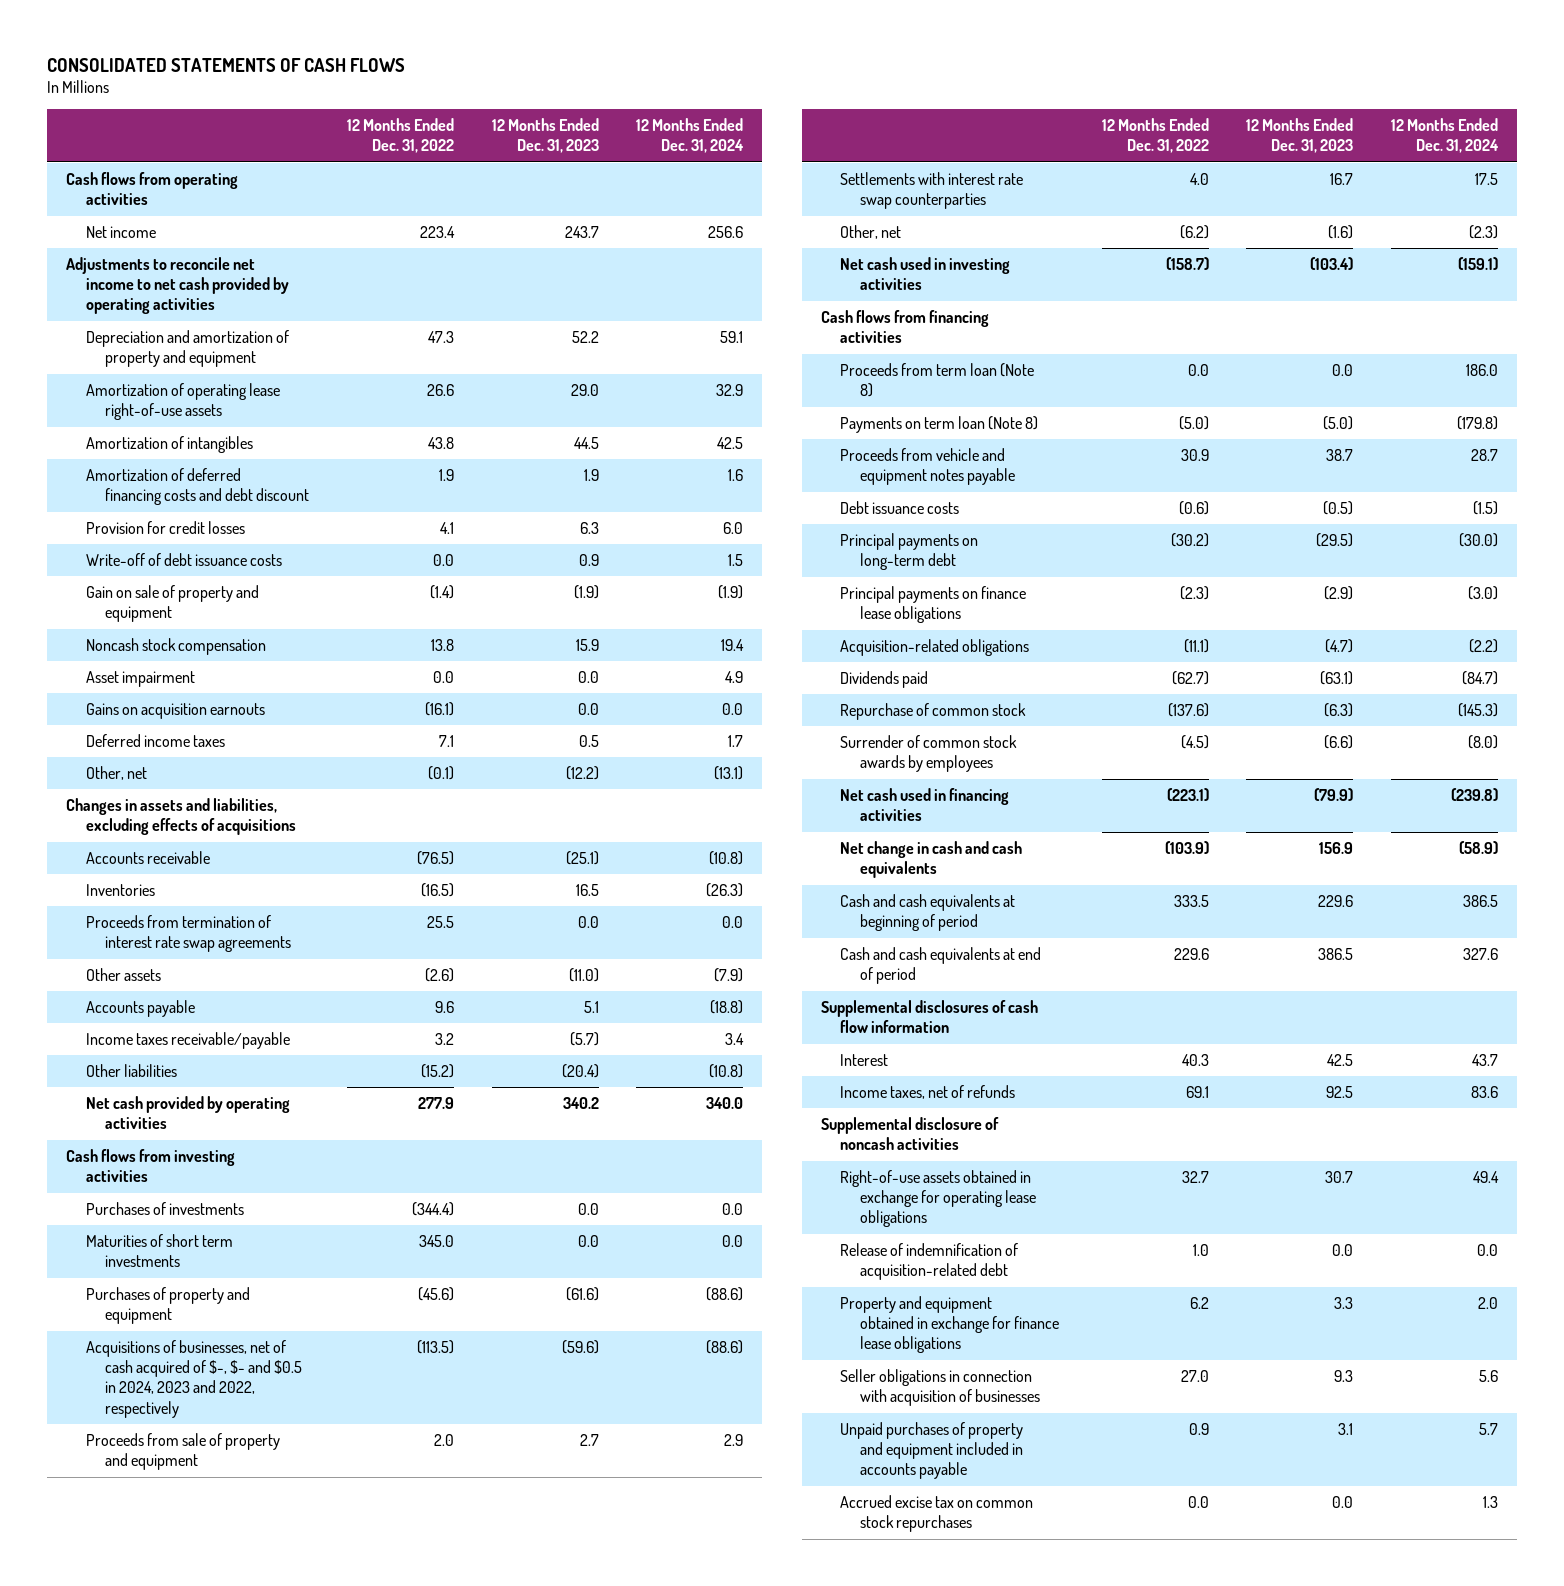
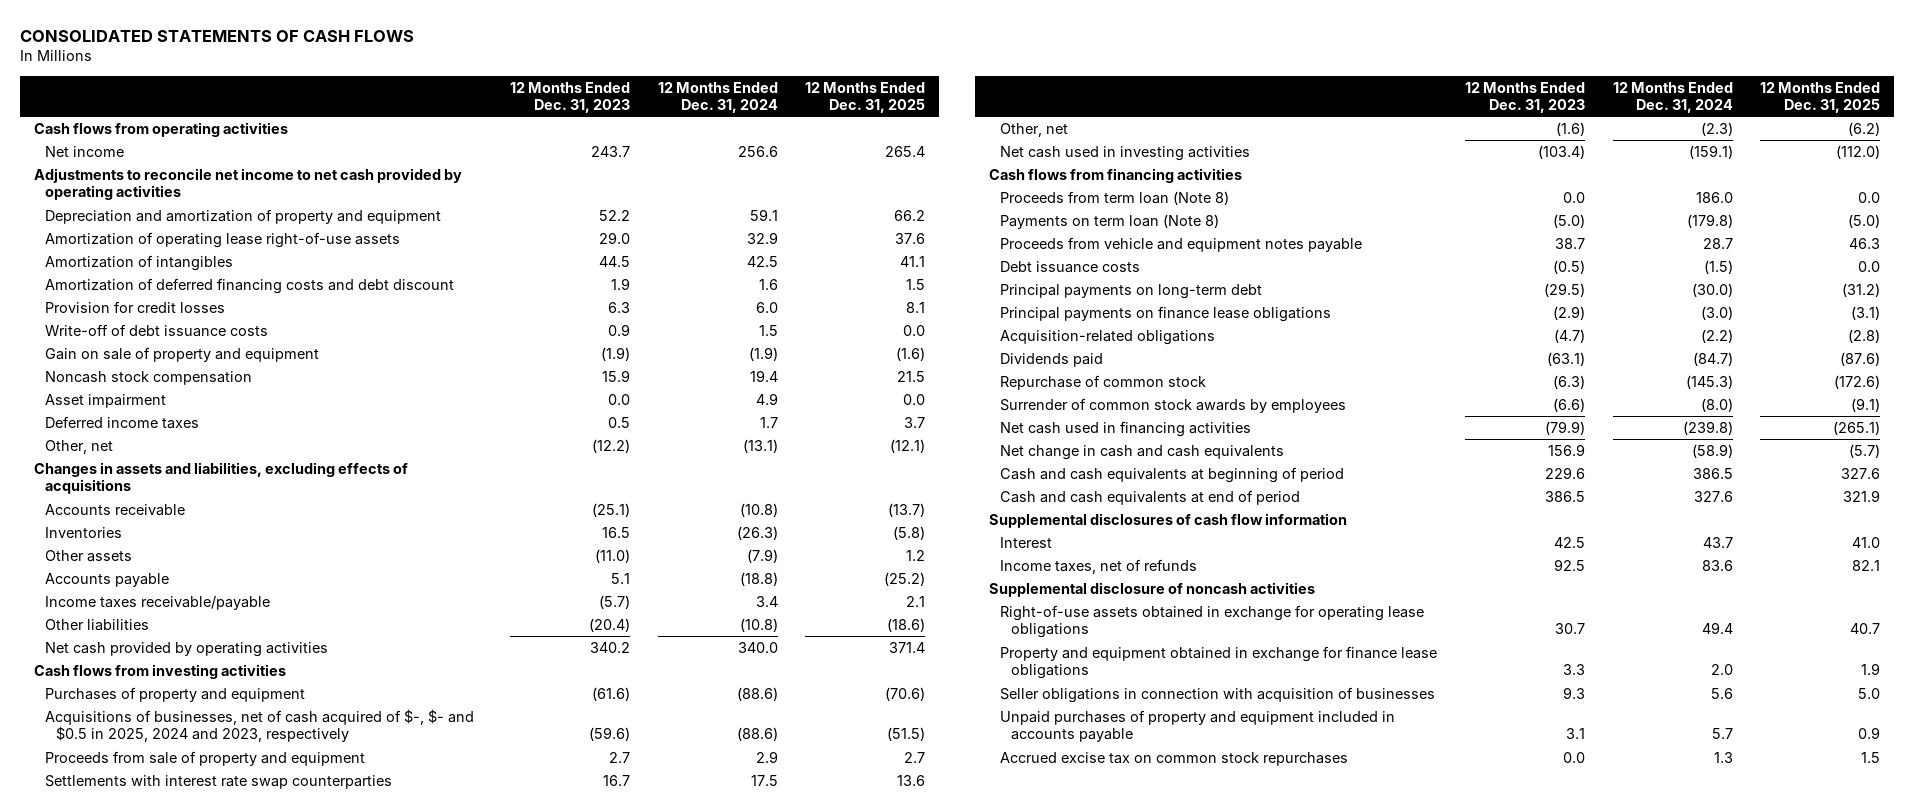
[346,118,454,154] 12 Months Ended Dec. 31, 2022 -> none
none -> [805,81,926,113] 12 Months Ended Dec. 31, 2025
[85,703,265,720] Gains on acquisition earnouts -> none
[85,915,292,953] Proceeds from termination of interest rate swap agreements -> none
[85,1202,244,1216] Purchases of investments -> none
[85,1234,233,1268] Maturities of short term investments -> none
[85,1340,303,1418] Acquisitions of businesses, net of cash acquired of $-, $- and $0.5 in 2024, 2023 and 2022, respectively -> [45,708,475,743] Acquisitions of businesses, net of cash acquired of $-, $- and $0.5 in 2025, 2024 and 2023, respectively
[840,1243,1019,1281] Release of indemnification of acquisition-related debt -> none

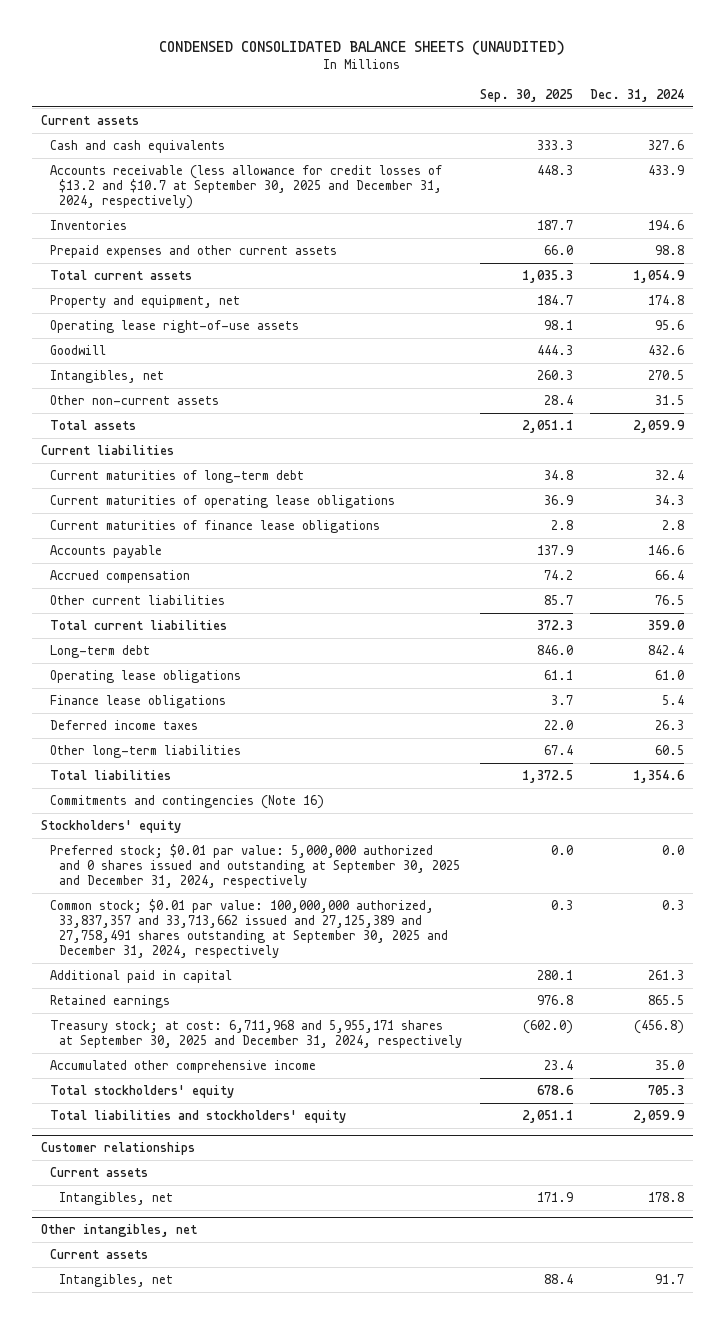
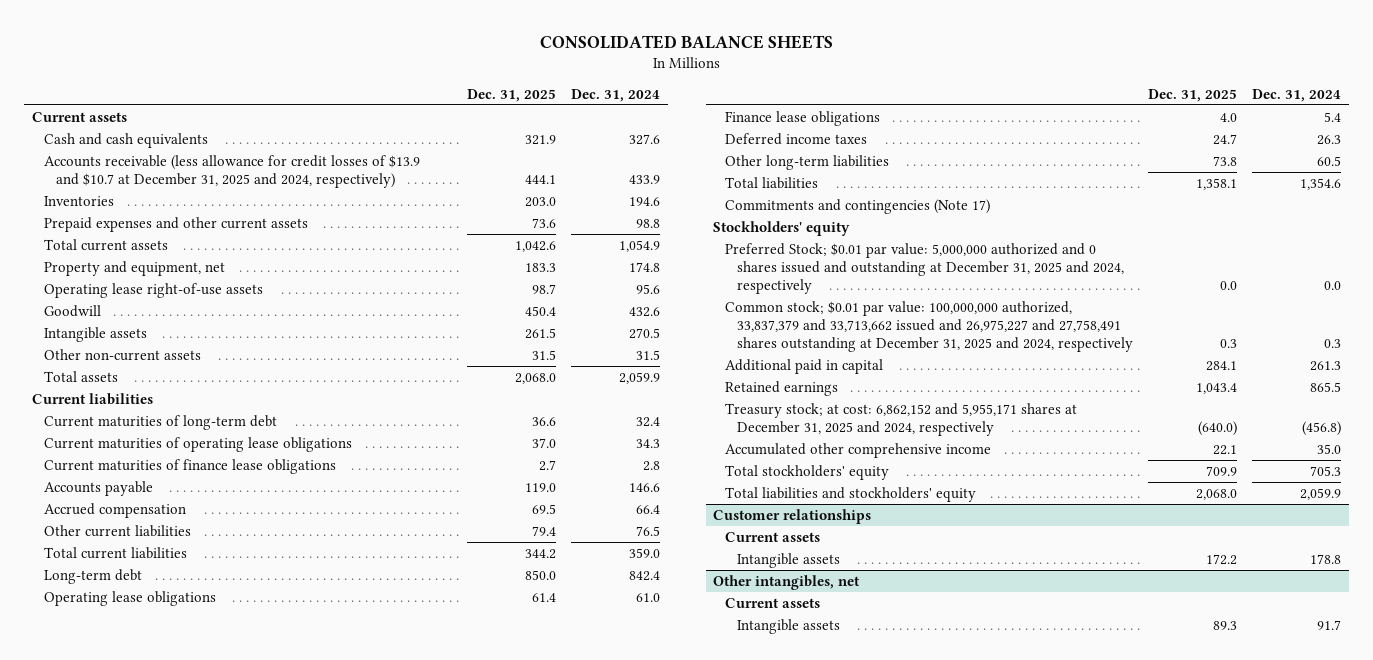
[159,39,566,55] CONDENSED CONSOLIDATED BALANCE SHEETS (UNAUDITED) -> [539,34,833,49] CONSOLIDATED BALANCE SHEETS
[479,88,573,102] Sep. 30, 2025 -> none
none -> [467,88,557,102] Dec. 31, 2025
[49,164,442,209] Accounts receivable (less allowance for credit losses of $13.2 and $10.7 at September 30, 2025 and December 31, 2024, respectively) -> [43,154,420,188] Accounts receivable (less allowance for credit losses of $13.9 and $10.7 at December 31, 2025 and 2024, respectively)
[49,369,164,383] Intangibles, net -> [43,326,147,342] Intangible assets
[49,794,324,809] Commitments and contingencies (Note 16) -> [724,198,990,214] Commitments and contingencies (Note 17)
[49,843,460,888] Preferred stock; $0.01 par value: 5,000,000 authorized and 0 shares issued and outstanding at September 30, 2025 and December 31, 2024, respectively -> [724,242,1124,294] Preferred Stock; $0.01 par value: 5,000,000 authorized and 0 shares issued and outstanding at December 31, 2025 and 2024, respectively
[49,898,448,958] Common stock; $0.01 par value: 100,000,000 authorized, 33,837,357 and 33,713,662 issued and 27,125,389 and 27,758,491 shares outstanding at September 30, 2025 and December 31, 2024, respectively -> [724,300,1133,352] Common stock; $0.01 par value: 100,000,000 authorized, 33,837,379 and 33,713,662 issued and 26,975,227 and 27,758,491 shares outstanding at December 31, 2025 and 2024, respectively
[49,1019,462,1048] Treasury stock; at cost: 6,711,968 and 5,955,171 shares at September 30, 2025 and December 31, 2024, respectively -> [724,402,1077,436] Treasury stock; at cost: 6,862,152 and 5,955,171 shares at December 31, 2025 and 2024, respectively
[58,1191,173,1205] Intangibles, net -> [736,552,840,568] Intangible assets
[58,1273,173,1287] Intangibles, net -> [736,618,840,634] Intangible assets

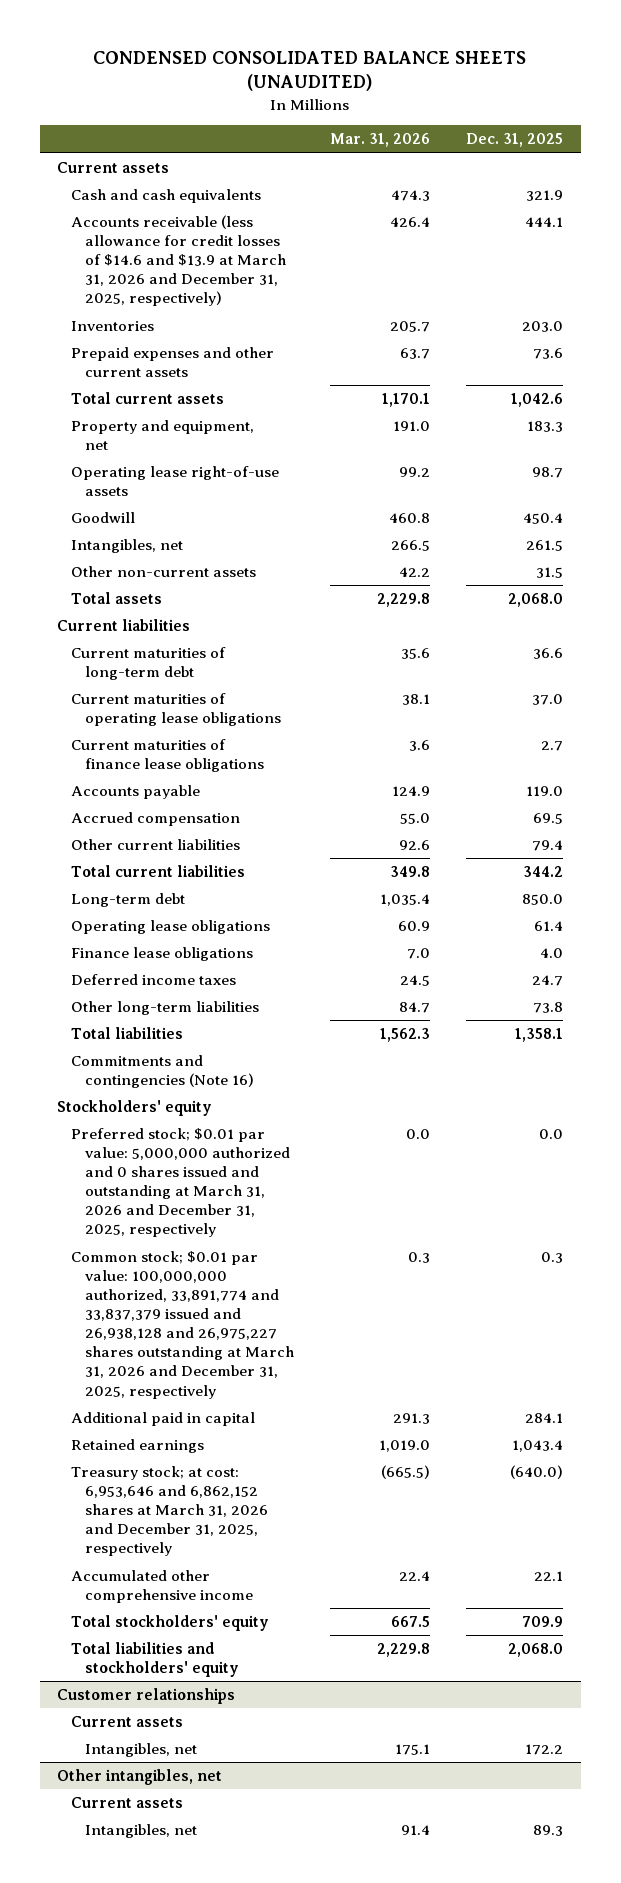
[539,34,833,49] CONSOLIDATED BALANCE SHEETS -> [93,50,527,92] CONDENSED CONSOLIDATED BALANCE SHEETS (UNAUDITED)
[571,88,661,102] Dec. 31, 2024 -> none
none -> [330,133,431,148] Mar. 31, 2026
[43,154,420,188] Accounts receivable (less allowance for credit losses of $13.9 and $10.7 at December 31, 2025 and 2024, respectively) -> [71,215,287,307] Accounts receivable (less allowance for credit losses of $14.6 and $13.9 at March 31, 2026 and December 31, 2025, respectively)
[43,326,147,342] Intangible assets -> [71,539,184,554] Intangibles, net
[724,198,990,214] Commitments and contingencies (Note 17) -> [71,1055,255,1089] Commitments and contingencies (Note 16)
[724,242,1124,294] Preferred Stock; $0.01 par value: 5,000,000 authorized and 0 shares issued and outstanding at December 31, 2025 and 2024, respectively -> [71,1128,291,1238] Preferred stock; $0.01 par value: 5,000,000 authorized and 0 shares issued and outstanding at March 31, 2026 and December 31, 2025, respectively
[724,300,1133,352] Common stock; $0.01 par value: 100,000,000 authorized, 33,837,379 and 33,713,662 issued and 26,975,227 and 27,758,491 shares outstanding at December 31, 2025 and 2024, respectively -> [71,1251,295,1399] Common stock; $0.01 par value: 100,000,000 authorized, 33,891,774 and 33,837,379 issued and 26,938,128 and 26,975,227 shares outstanding at March 31, 2026 and December 31, 2025, respectively
[724,402,1077,436] Treasury stock; at cost: 6,862,152 and 5,955,171 shares at December 31, 2025 and 2024, respectively -> [71,1466,269,1557] Treasury stock; at cost: 6,953,646 and 6,862,152 shares at March 31, 2026 and December 31, 2025, respectively
[736,552,840,568] Intangible assets -> [85,1743,198,1758] Intangibles, net
[736,618,840,634] Intangible assets -> [85,1824,198,1839] Intangibles, net

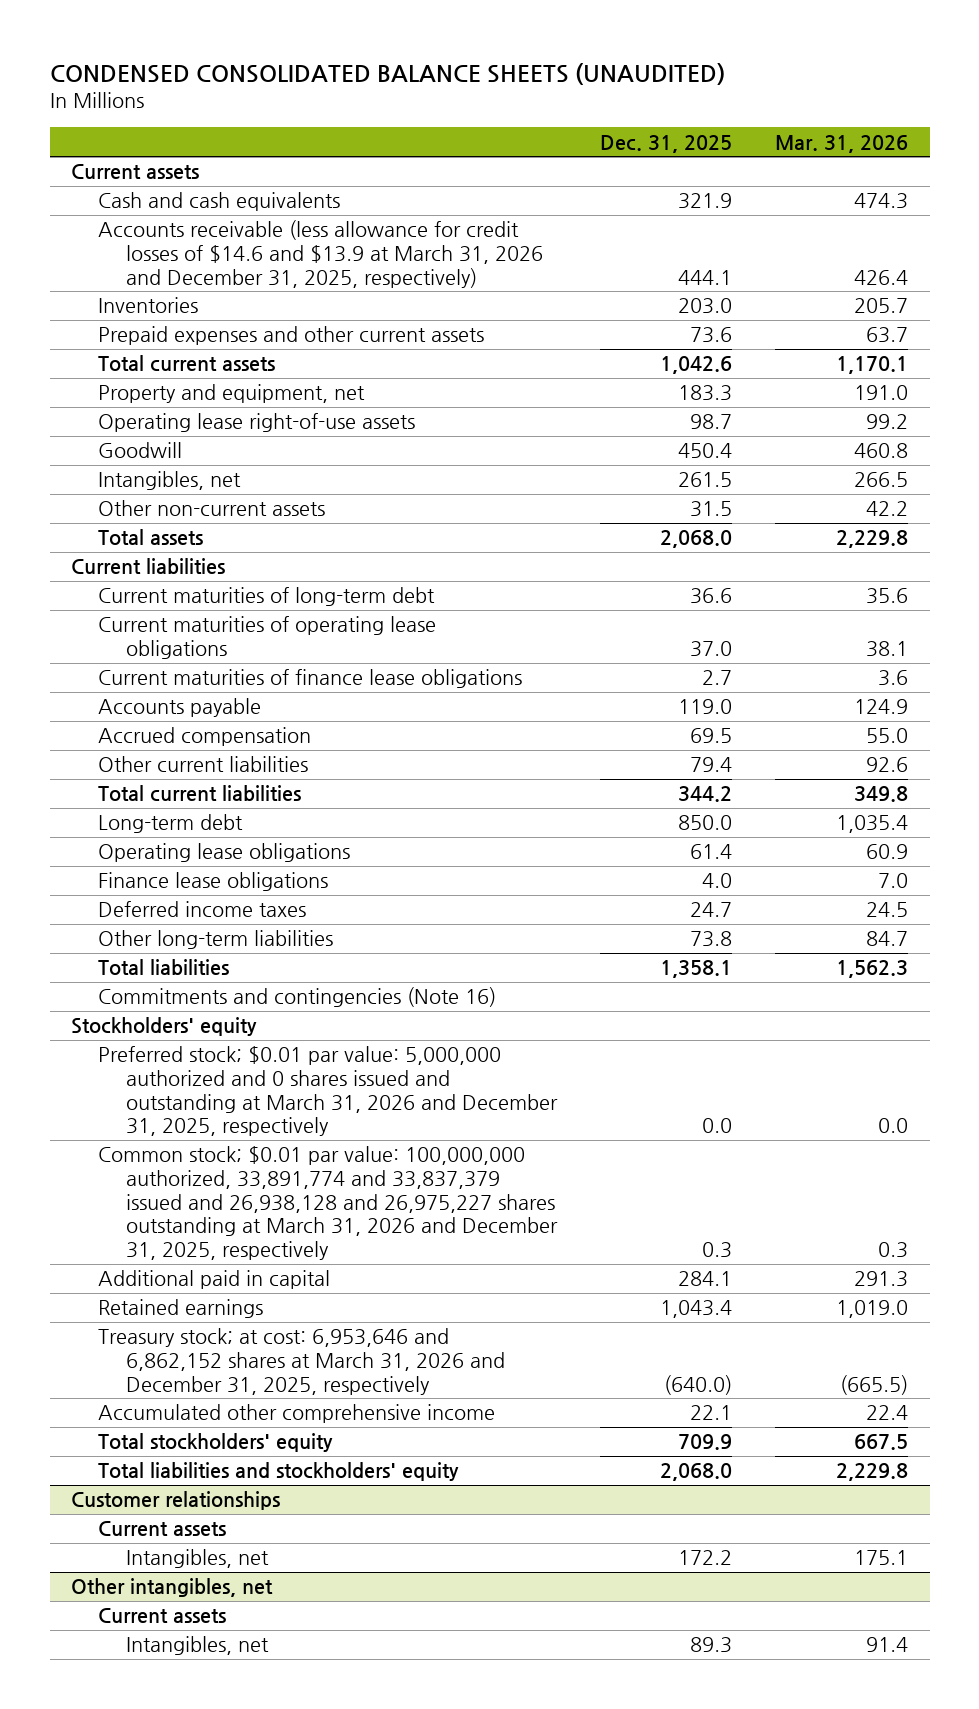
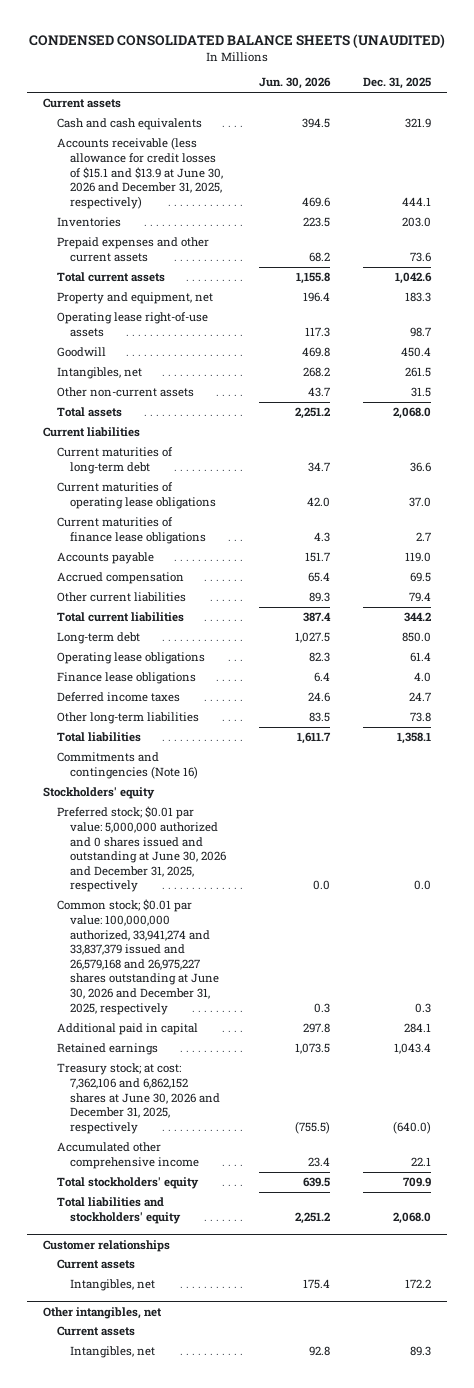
[775,134,909,153] Mar. 31, 2026 -> none
none -> [259,77,332,90] Jun. 30, 2026
[98,220,543,288] Accounts receivable (less allowance for credit losses of $14.6 and $13.9 at March 31, 2026 and December 31, 2025, respectively) -> [56,137,224,209] Accounts receivable (less allowance for credit losses of $15.1 and $13.9 at June 30, 2026 and December 31, 2025, respectively)
[98,1046,558,1137] Preferred stock; $0.01 par value: 5,000,000 authorized and 0 shares issued and outstanding at March 31, 2026 and December 31, 2025, respectively -> [56,806,227,893] Preferred stock; $0.01 par value: 5,000,000 authorized and 0 shares issued and outstanding at June 30, 2026 and December 31, 2025, respectively
[98,1146,558,1261] Common stock; $0.01 par value: 100,000,000 authorized, 33,891,774 and 33,837,379 issued and 26,938,128 and 26,975,227 shares outstanding at March 31, 2026 and December 31, 2025, respectively -> [56,899,220,1015] Common stock; $0.01 par value: 100,000,000 authorized, 33,941,274 and 33,837,379 issued and 26,579,168 and 26,975,227 shares outstanding at June 30, 2026 and December 31, 2025, respectively
[98,1328,505,1395] Treasury stock; at cost: 6,953,646 and 6,862,152 shares at March 31, 2026 and December 31, 2025, respectively -> [56,1063,221,1134] Treasury stock; at cost: 7,362,106 and 6,862,152 shares at June 30, 2026 and December 31, 2025, respectively

